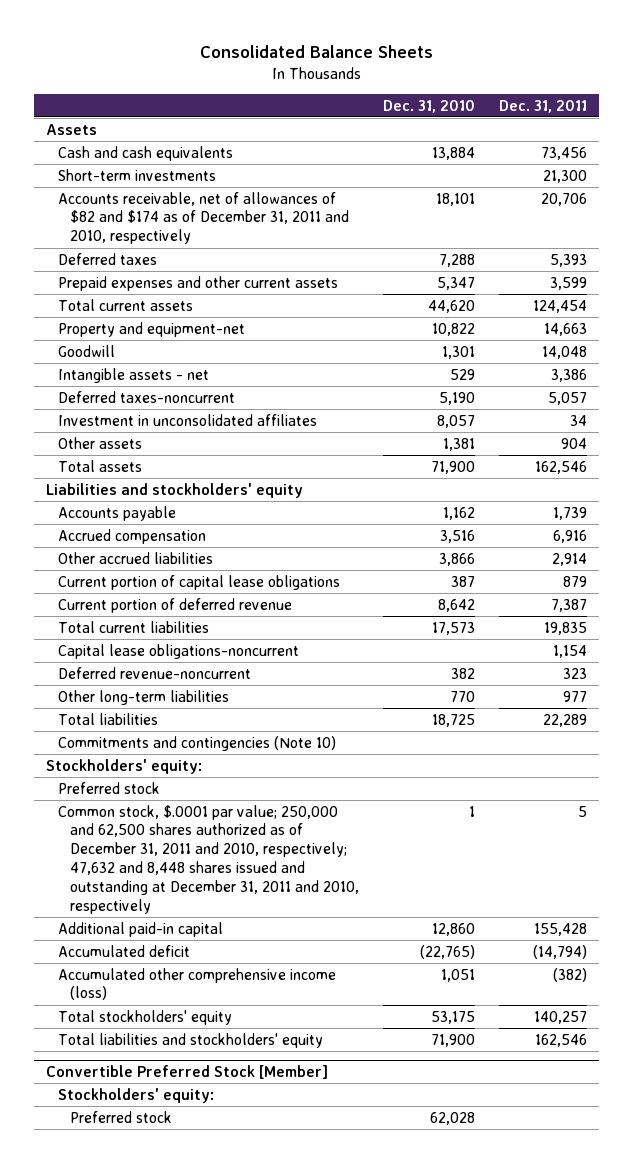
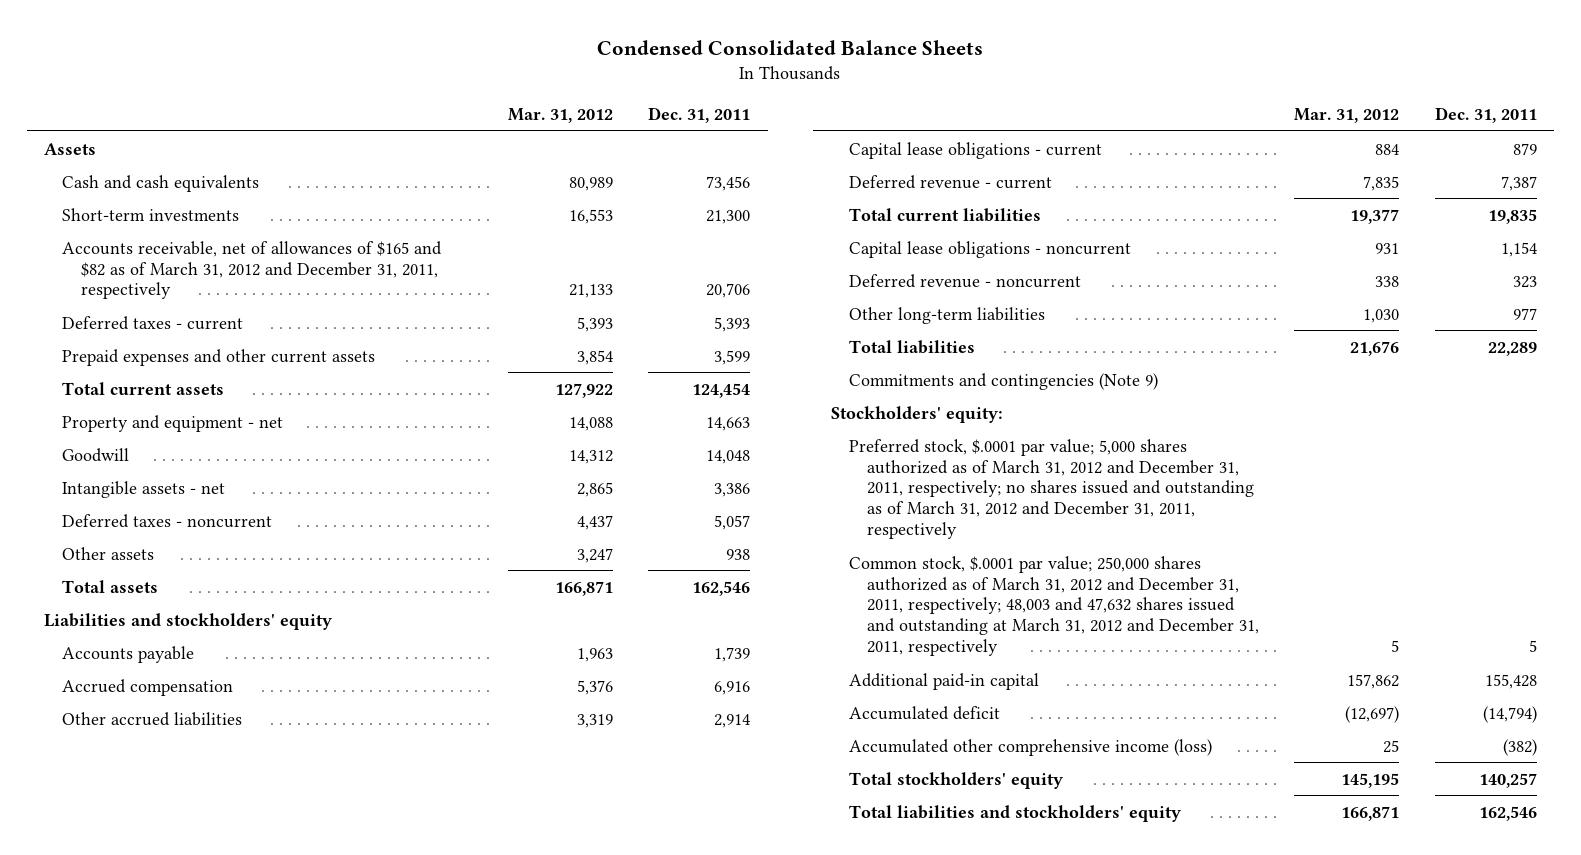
[199,44,433,58] Consolidated Balance Sheets -> [597,39,984,55] Condensed Consolidated Balance Sheets
[382,99,475,113] Dec. 31, 2010 -> none
none -> [507,107,613,123] Mar. 31, 2012
[57,191,349,245] Accounts receivable, net of allowances of $82 and $174 as of December 31, 2011 and 2010, respectively -> [62,240,443,300] Accounts receivable, net of allowances of $165 and $82 as of March 31, 2012 and December 31, 2011, respectively
[57,252,157,265] Deferred taxes -> [62,315,244,330] Deferred taxes - current
[57,321,245,337] Property and equipment-net -> [62,414,284,432] Property and equipment - net
[57,413,317,426] Investment in unconsolidated affiliates -> none
[57,390,235,403] Deferred taxes-noncurrent -> [62,513,273,528] Deferred taxes - noncurrent
[561,437,588,449] 904 -> [726,548,751,560] 938
[57,574,340,590] Current portion of capital lease obligations -> [848,141,1102,159] Capital lease obligations - current
[57,597,292,613] Current portion of deferred revenue -> [848,174,1052,189] Deferred revenue - current
[57,643,299,659] Capital lease obligations-noncurrent -> [848,240,1131,258] Capital lease obligations - noncurrent
[57,666,251,679] Deferred revenue-noncurrent -> [848,273,1081,288] Deferred revenue - noncurrent
[57,735,336,751] Commitments and contingencies (Note 10) -> [848,372,1158,390] Commitments and contingencies (Note 9)
[57,781,160,794] Preferred stock -> [848,438,1255,540] Preferred stock, $.0001 par value; 5,000 shares authorized as of March 31, 2012 and December 31, 2011, respectively; no shares issued and outstanding as of March 31, 2012 and December 31, 2011, respectively
[57,804,359,915] Common stock, $.0001 par value; 250,000 and 62,500 shares authorized as of December 31, 2011 and 2010, respectively; 47,632 and 8,448 shares issued and outstanding at December 31, 2011 and 2010, respectively -> [848,555,1260,657] Common stock, $.0001 par value; 250,000 shares authorized as of March 31, 2012 and December 31, 2011, respectively; 48,003 and 47,632 shares issued and outstanding at March 31, 2012 and December 31, 2011, respectively
[46,1065,329,1080] Convertible Preferred Stock [Member] -> none
[57,1087,214,1103] Stockholders' equity: -> none
[69,1110,172,1123] Preferred stock -> none

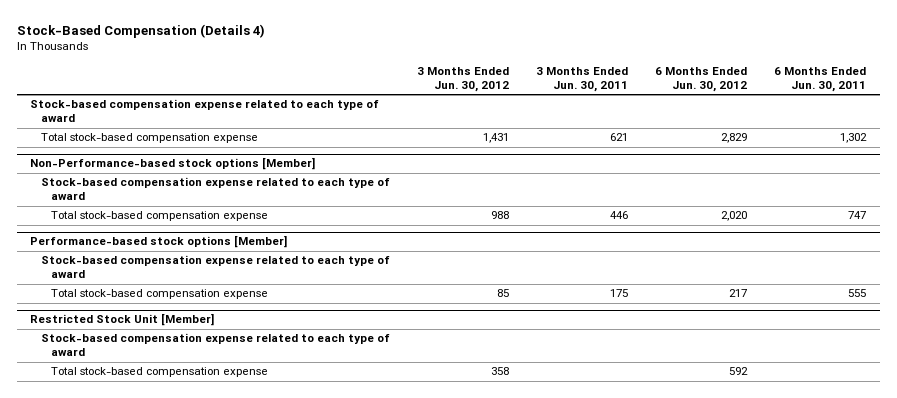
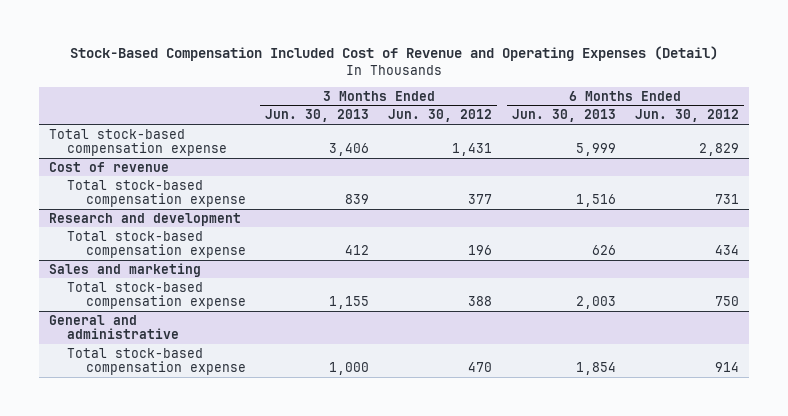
[16,23,265,38] Stock-Based Compensation (Details 4) -> [69,46,718,62] Stock-Based Compensation Included Cost of Revenue and Operating Expenses (Detail)
[536,67,629,93] 3 Months Ended Jun. 30, 2011 -> none
[774,67,867,93] 6 Months Ended Jun. 30, 2011 -> none
none -> [265,109,370,123] Jun. 30, 2013
none -> [511,109,616,123] Jun. 30, 2013
[30,99,380,123] Stock-based compensation expense related to each type of award -> none
[30,157,316,171] Non-Performance-based stock options [Member] -> none
[40,177,390,201] Stock-based compensation expense related to each type of award -> none
[30,235,288,249] Performance-based stock options [Member] -> none
[40,255,390,279] Stock-based compensation expense related to each type of award -> none
[30,313,215,327] Restricted Stock Unit [Member] -> none
[40,333,390,357] Stock-based compensation expense related to each type of award -> none
none -> [48,161,169,172] Cost of revenue
[490,211,509,220] 988 -> [468,193,493,204] 377
[721,211,748,222] 2,020 -> [715,193,740,204] 731
none -> [48,212,241,226] Research and development
[496,289,509,298] 85 -> [468,244,493,255] 196
[729,289,748,298] 217 -> [715,244,740,255] 434
none -> [48,262,201,277] Sales and marketing
[490,367,509,376] 358 -> [468,295,493,306] 388
[729,367,749,376] 592 -> [715,295,740,306] 750
none -> [48,314,180,339] General and administrative
none -> [67,347,246,375] Total stock-based compensation expense

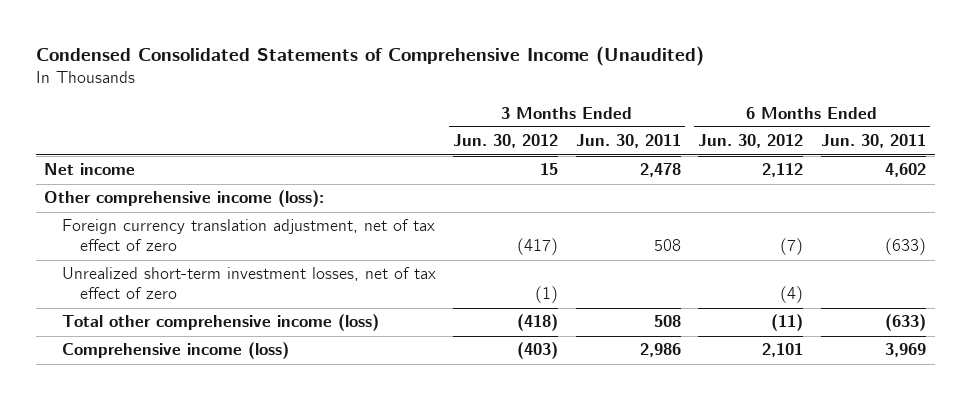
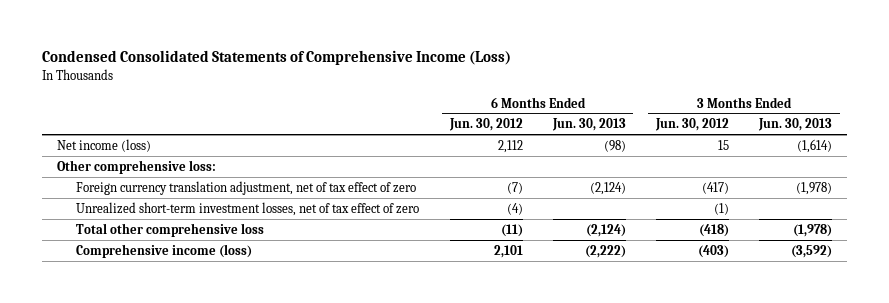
[35,45,704,66] Condensed Consolidated Statements of Comprehensive Income (Unaudited) -> [41,50,511,66] Condensed Consolidated Statements of Comprehensive Income (Loss)
[575,134,681,149] Jun. 30, 2011 -> none
[820,134,926,149] Jun. 30, 2011 -> none
none -> [551,118,626,132] Jun. 30, 2013
none -> [758,118,833,132] Jun. 30, 2013
[44,163,136,176] Net income -> [56,138,151,152] Net income (loss)
[44,190,325,208] Other comprehensive income (loss): -> [56,159,216,174] Other comprehensive loss:
[62,314,380,332] Total other comprehensive income (loss) -> [76,222,265,237] Total other comprehensive loss

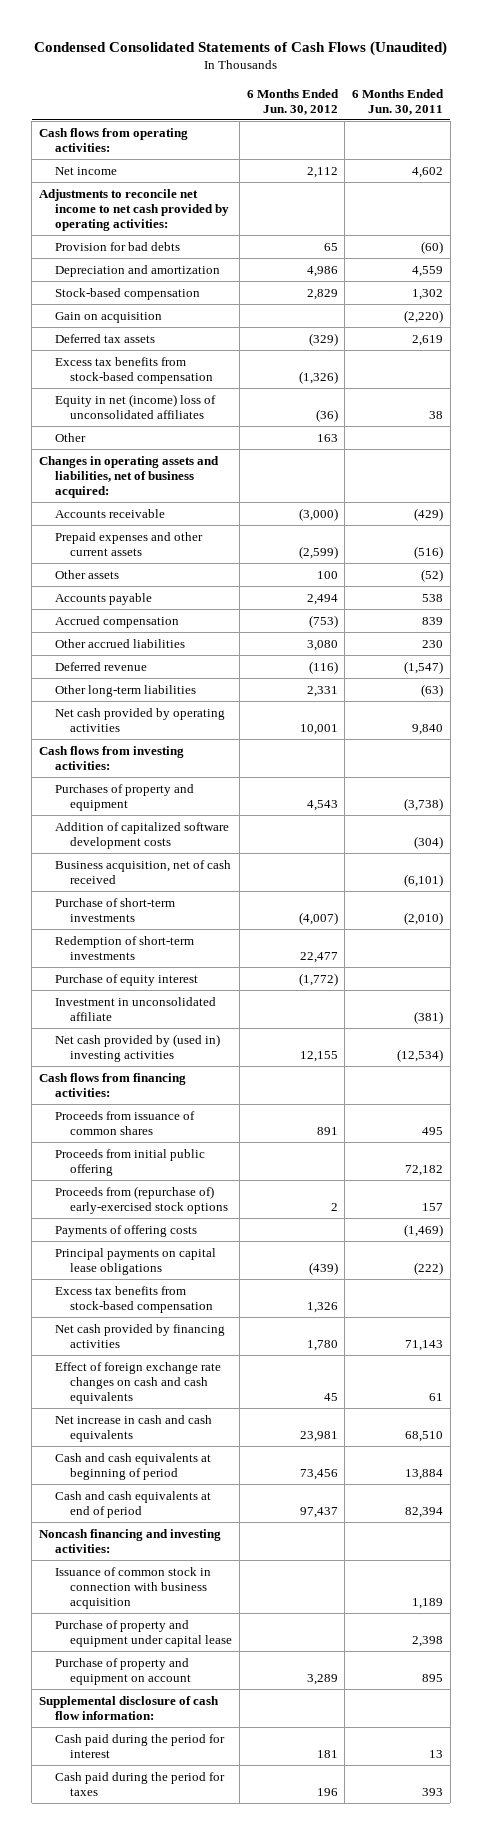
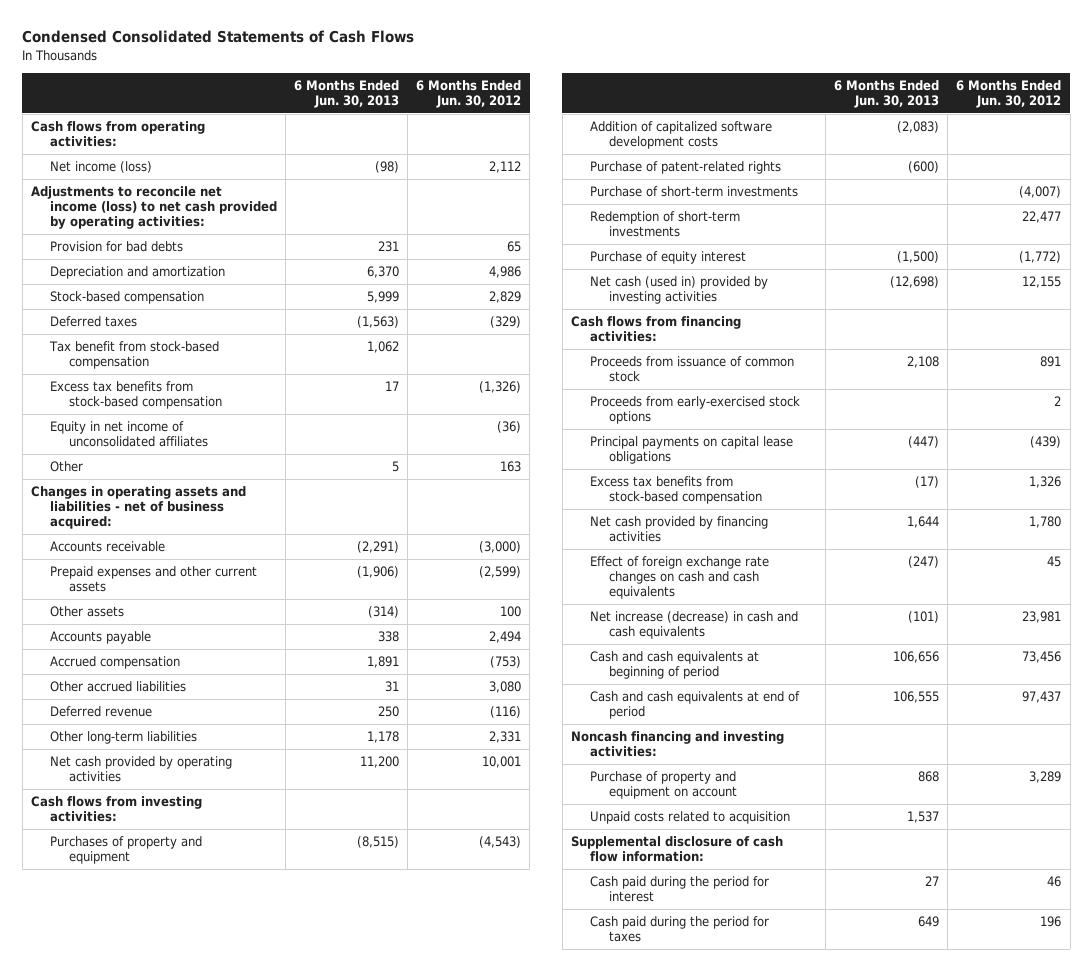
[34,40,448,56] Condensed Consolidated Statements of Cash Flows (Unaudited) -> [22,30,415,44] Condensed Consolidated Statements of Cash Flows
[352,88,445,115] 6 Months Ended Jun. 30, 2011 -> none
none -> [294,79,400,108] 6 Months Ended Jun. 30, 2013
[54,166,117,175] Net income -> [50,161,153,174] Net income (loss)
[39,188,229,231] Adjustments to reconcile net income to net cash provided by operating activities: -> [30,186,278,230] Adjustments to reconcile net income (loss) to net cash provided by operating activities:
[54,311,162,323] Gain on acquisition -> none
[54,333,155,343] Deferred tax assets -> [50,316,138,328] Deferred taxes
none -> [49,341,220,370] Tax benefit from stock-based compensation
[54,393,216,419] Equity in net (income) loss of unconsolidated affiliates -> [50,421,209,448] Equity in net income of unconsolidated affiliates
[39,455,220,498] Changes in operating assets and liabilities, net of business acquired: -> [30,486,246,530] Changes in operating assets and liabilities - net of business acquired:
[306,799,338,811] 4,543 -> [479,836,522,849] (4,543)
[54,859,231,884] Business acquisition, net of cash received -> none
none -> [590,161,782,175] Purchase of patent-related rights
[54,996,216,1021] Investment in unconsolidated affiliate -> none
[54,1033,220,1062] Net cash provided by (used in) investing activities -> [590,276,769,305] Net cash (used in) provided by investing activities
[54,1148,205,1176] Proceeds from initial public offering -> none
[54,1224,197,1237] Payments of offering costs -> none
[54,1110,195,1135] Proceeds from issuance of common shares -> [590,356,795,383] Proceeds from issuance of common stock
[54,1185,228,1214] Proceeds from (repurchase of) early-exercised stock options -> [590,396,801,425] Proceeds from early-exercised stock options
[54,1414,212,1442] Net increase in cash and cash equivalents -> [590,611,799,640] Net increase (decrease) in cash and cash equivalents
[54,1566,211,1609] Issuance of common stock in connection with business acquisition -> none
[54,1619,232,1647] Purchase of property and equipment under capital lease -> none
none -> [590,811,791,825] Unpaid costs related to acquisition
[316,1749,338,1758] 181 -> [1047,876,1062,888] 46

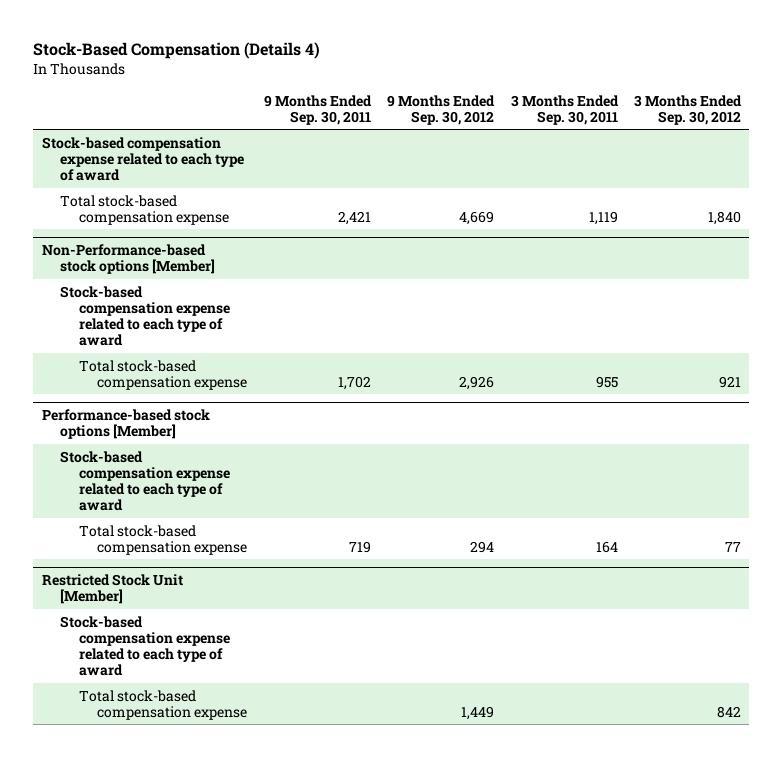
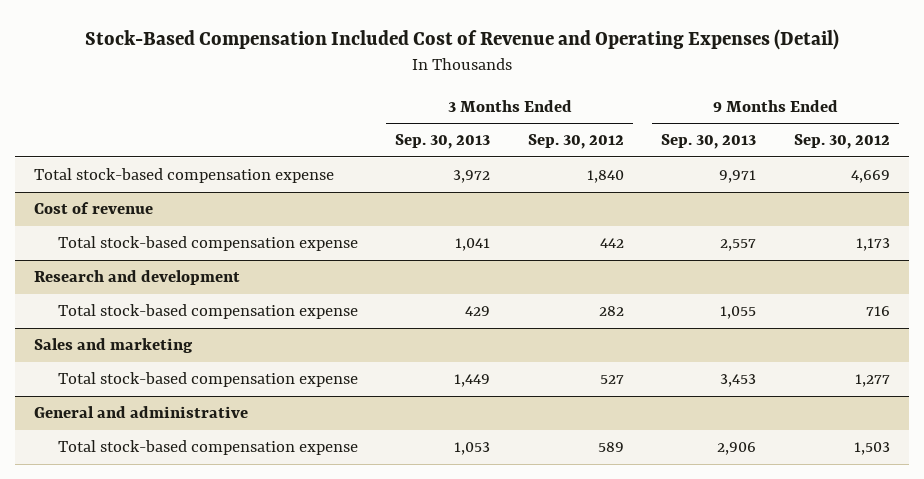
[33,42,321,60] Stock-Based Compensation (Details 4) -> [84,28,839,50] Stock-Based Compensation Included Cost of Revenue and Operating Expenses (Detail)
[263,94,372,125] 9 Months Ended Sep. 30, 2011 -> none
[510,94,619,125] 3 Months Ended Sep. 30, 2011 -> none
none -> [395,134,491,150] Sep. 30, 2013
none -> [661,134,757,150] Sep. 30, 2013
[41,136,245,182] Stock-based compensation expense related to each type of award -> none
[41,243,216,274] Non-Performance-based stock options [Member] -> none
[60,285,230,347] Stock-based compensation expense related to each type of award -> none
[41,408,210,439] Performance-based stock options [Member] -> none
[60,450,230,512] Stock-based compensation expense related to each type of award -> none
[41,573,183,604] Restricted Stock Unit [Member] -> none
[60,615,230,677] Stock-based compensation expense related to each type of award -> none
none -> [33,202,153,215] Cost of revenue
[459,375,495,390] 2,926 -> [855,238,890,252] 1,173
[718,375,741,388] 921 -> [599,238,624,249] 442
none -> [33,270,240,286] Research and development
[470,540,495,553] 294 -> [865,306,890,317] 716
[724,541,741,552] 77 -> [598,306,624,317] 282
none -> [33,338,193,354] Sales and marketing
[461,705,495,720] 1,449 -> [854,374,890,388] 1,277
[716,705,741,718] 842 -> [599,375,624,385] 527
none -> [33,406,248,419] General and administrative
none -> [57,440,358,456] Total stock-based compensation expense

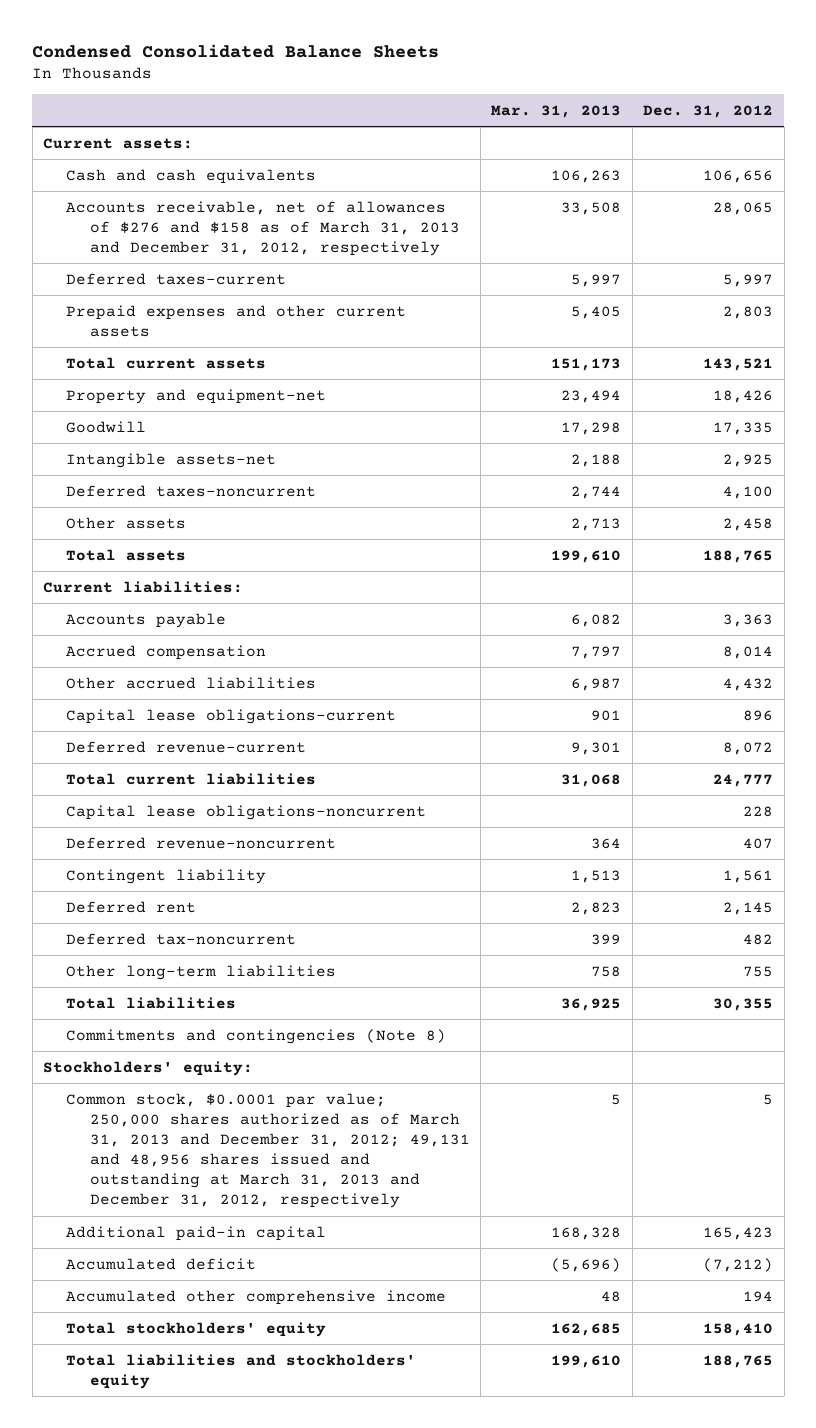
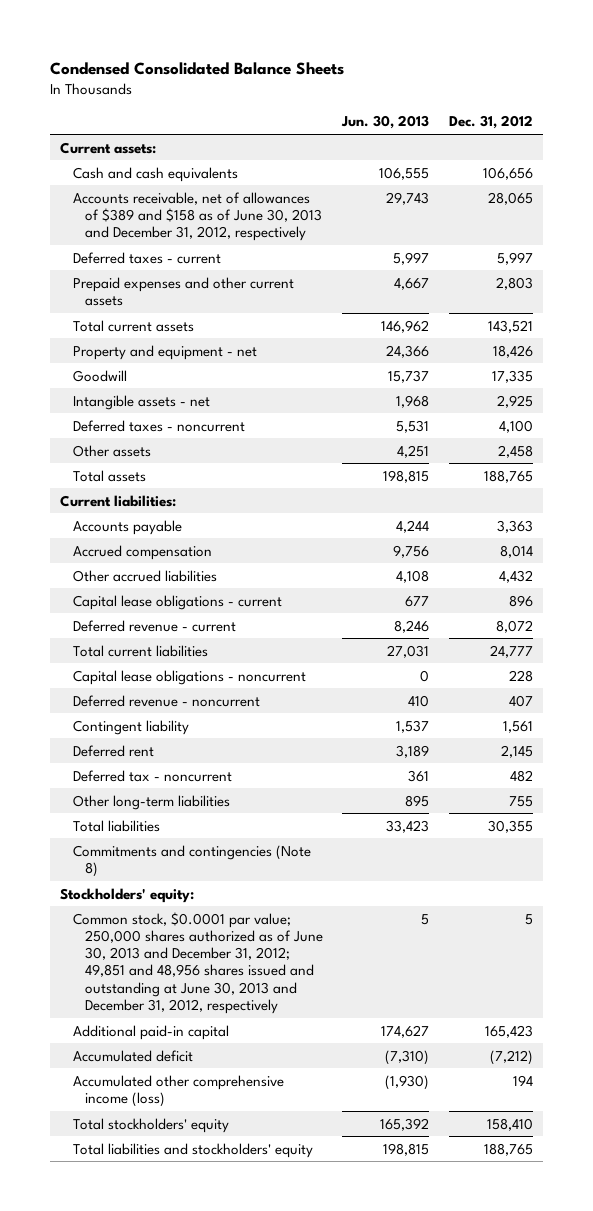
[491,104,622,118] Mar. 31, 2013 -> none
none -> [341,115,430,130] Jun. 30, 2013
[66,200,460,256] Accounts receivable, net of allowances of $276 and $158 as of March 31, 2013 and December 31, 2012, respectively -> [72,191,322,242] Accounts receivable, net of allowances of $389 and $158 as of June 30, 2013 and December 31, 2012, respectively
[66,272,287,285] Deferred taxes-current -> [72,251,221,264] Deferred taxes - current
[66,388,327,404] Property and equipment-net -> [72,344,257,360] Property and equipment - net
[66,452,277,468] Intangible assets-net -> [72,394,210,410] Intangible assets - net
[66,484,317,497] Deferred taxes-noncurrent -> [72,419,245,432] Deferred taxes - noncurrent
[66,708,397,724] Capital lease obligations-current -> [72,594,282,610] Capital lease obligations - current
[66,740,307,753] Deferred revenue-current -> [72,619,236,632] Deferred revenue - current
[66,804,427,820] Capital lease obligations-noncurrent -> [72,669,306,685] Capital lease obligations - noncurrent
[66,836,337,849] Deferred revenue-noncurrent -> [72,694,260,707] Deferred revenue - noncurrent
[66,932,297,945] Deferred tax-noncurrent -> [72,769,232,782] Deferred tax - noncurrent
[66,1092,470,1209] Common stock, $0.0001 par value; 250,000 shares authorized as of March 31, 2013 and December 31, 2012; 49,131 and 48,956 shares issued and outstanding at March 31, 2013 and December 31, 2012, respectively -> [72,911,323,1014] Common stock, $0.0001 par value; 250,000 shares authorized as of June 30, 2013 and December 31, 2012; 49,851 and 48,956 shares issued and outstanding at June 30, 2013 and December 31, 2012, respectively
[66,1289,447,1305] Accumulated other comprehensive income -> [72,1074,284,1107] Accumulated other comprehensive income (loss)

